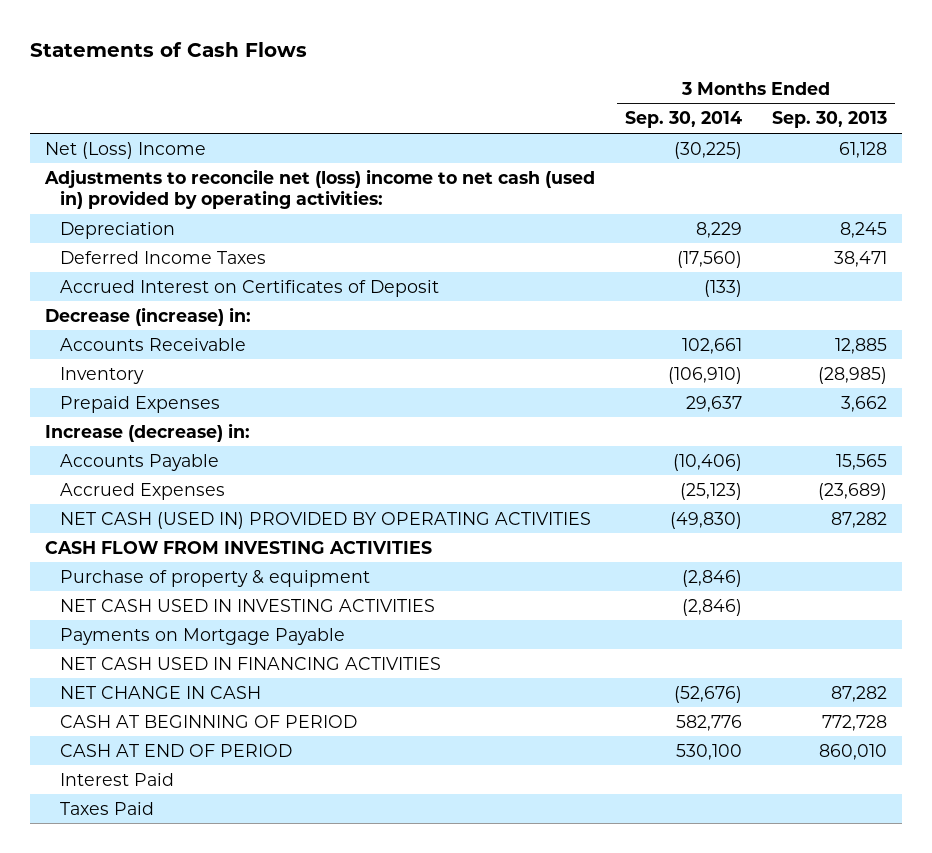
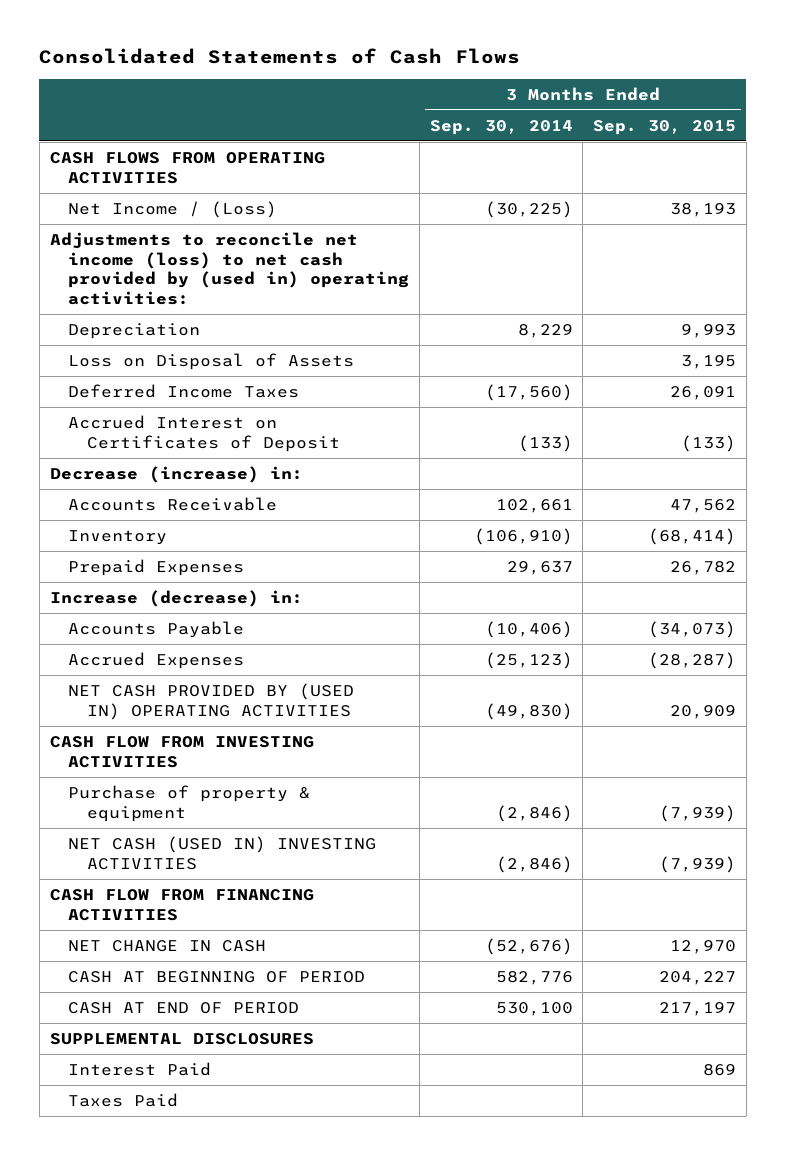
[29,41,307,57] Statements of Cash Flows -> [39,48,521,65] Consolidated Statements of Cash Flows
[772,111,888,129] Sep. 30, 2013 -> none
none -> [593,119,737,135] Sep. 30, 2015
none -> [49,151,325,184] CASH FLOWS FROM OPERATING ACTIVITIES
[44,141,206,159] Net (Loss) Income -> [68,200,278,218] Net Income / (Loss)
[43,168,595,210] Adjustments to reconcile net (loss) income to net cash (used in) provided by operating activities: -> [49,231,410,306] Adjustments to reconcile net income (loss) to net cash provided by (used in) operating activities:
none -> [68,352,355,370] Loss on Disposal of Assets
[60,511,592,529] NET CASH (USED IN) PROVIDED BY OPERATING ACTIVITIES -> [68,682,355,720] NET CASH PROVIDED BY (USED IN) OPERATING ACTIVITIES
[60,627,346,645] Payments on Mortgage Payable -> none
[60,656,442,670] NET CASH USED IN FINANCING ACTIVITIES -> none
[60,598,436,612] NET CASH USED IN INVESTING ACTIVITIES -> [68,835,377,870] NET CASH (USED IN) INVESTING ACTIVITIES
none -> [49,888,314,921] CASH FLOW FROM FINANCING ACTIVITIES
none -> [49,1032,314,1045] SUPPLEMENTAL DISCLOSURES

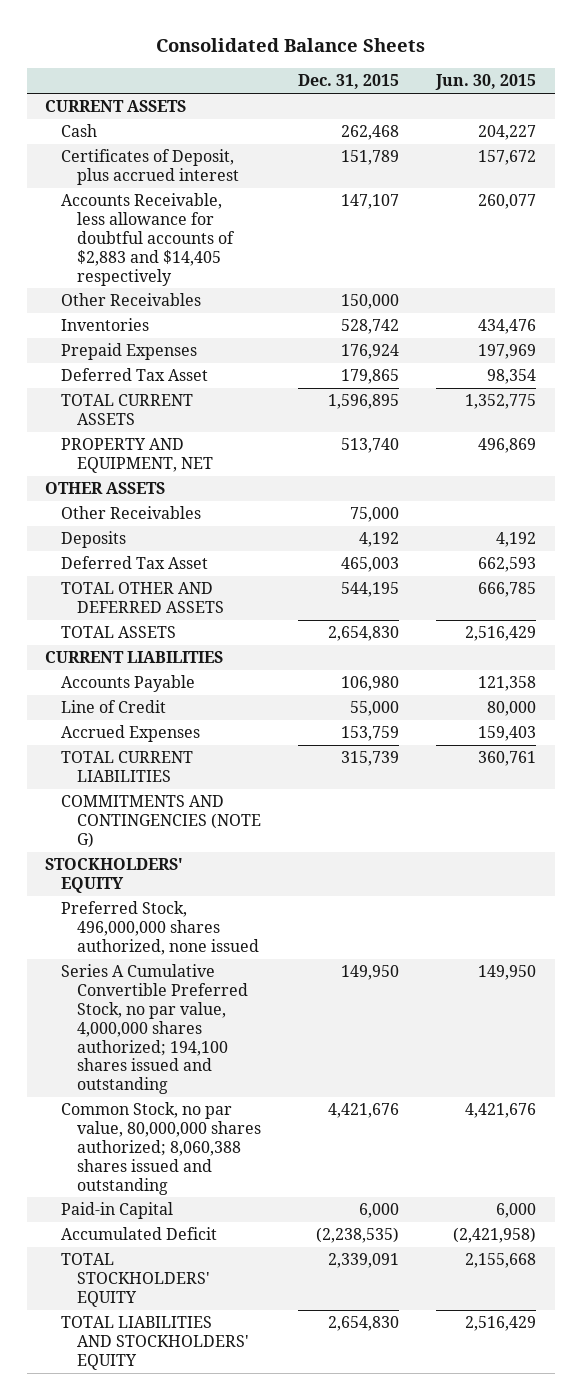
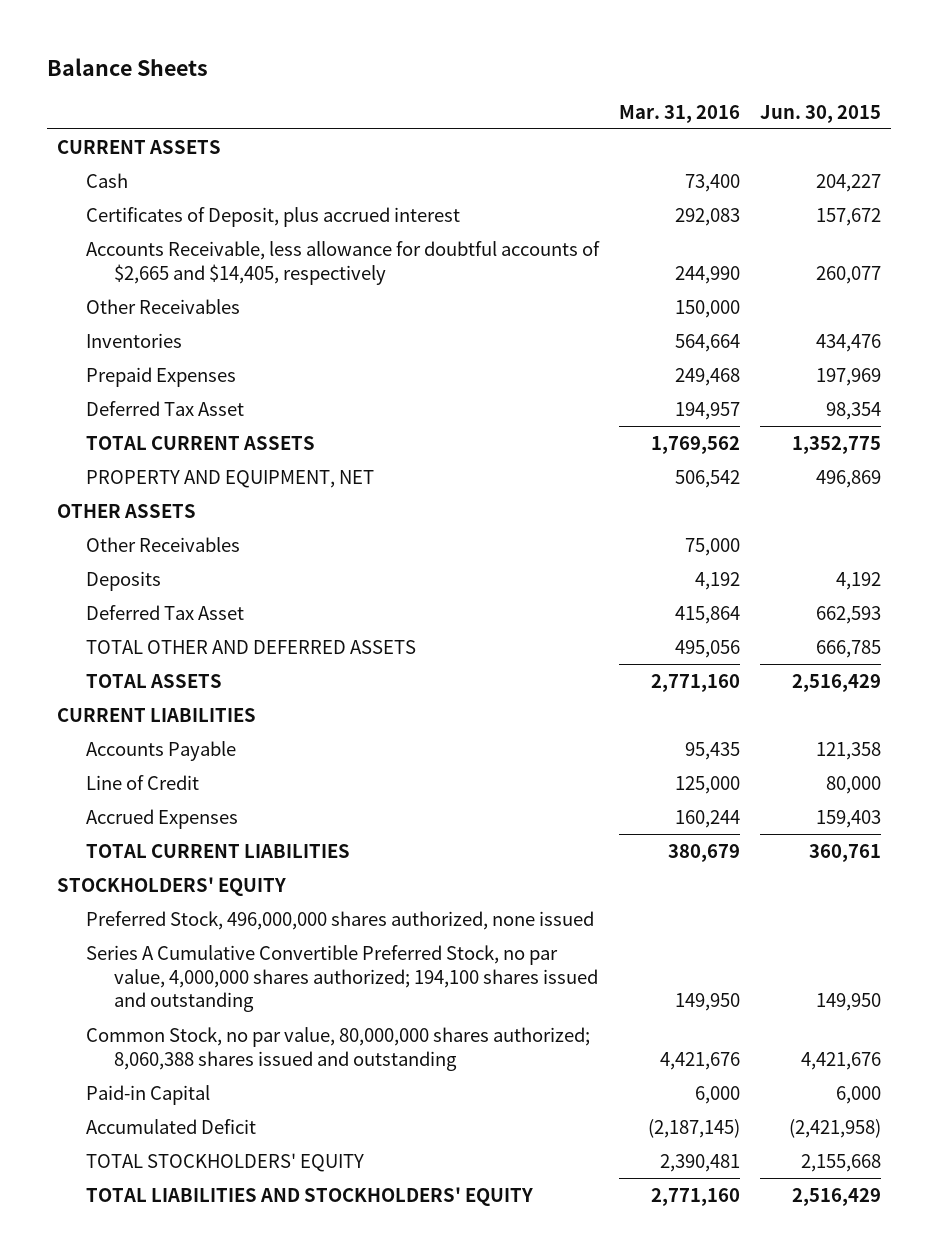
[155,37,425,52] Consolidated Balance Sheets -> [47,58,209,77] Balance Sheets
[297,74,399,90] Dec. 31, 2015 -> none
none -> [618,104,740,123] Mar. 31, 2016
[61,193,235,286] Accounts Receivable, less allowance for doubtful accounts of $2,883 and $14,405 respectively -> [85,240,600,285] Accounts Receivable, less allowance for doubtful accounts of $2,665 and $14,405, respectively
[61,795,261,849] COMMITMENTS AND CONTINGENCIES (NOTE G) -> none

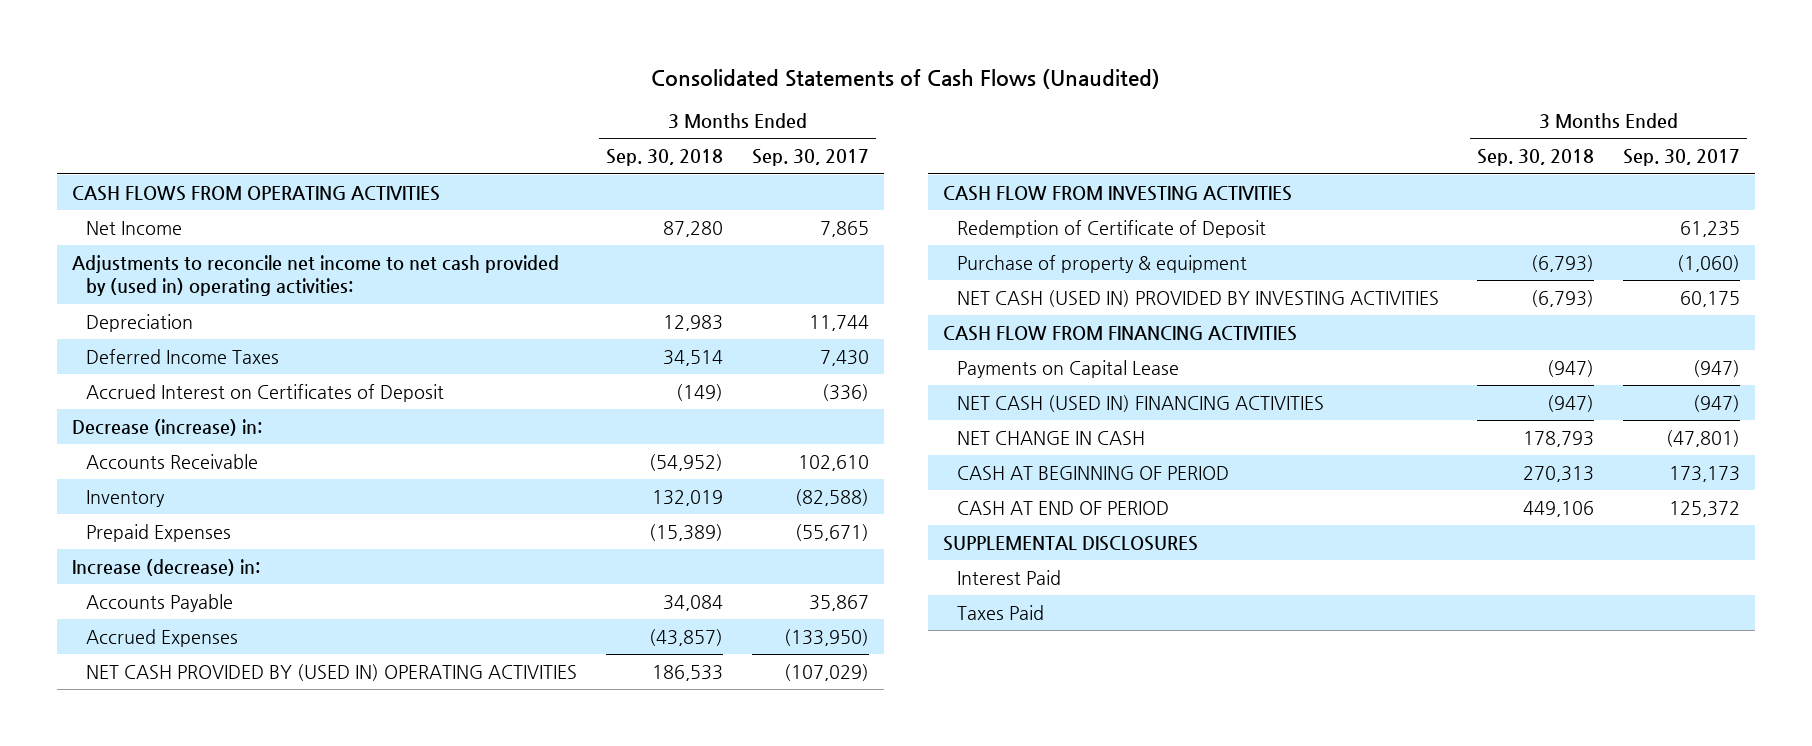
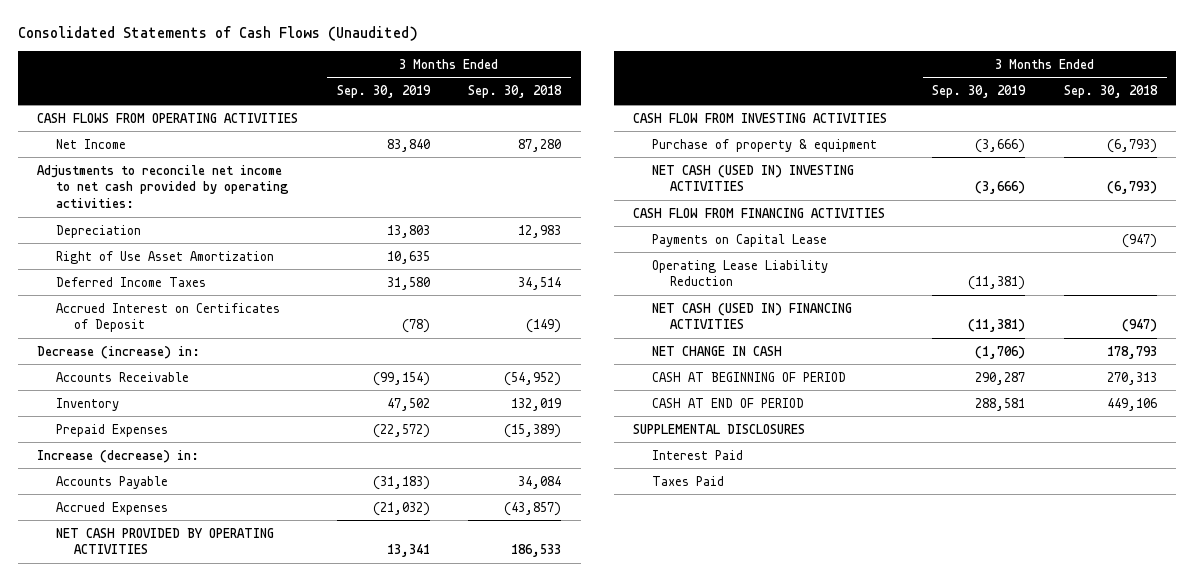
[752,149,870,167] Sep. 30, 2017 -> none
none -> [336,85,431,99] Sep. 30, 2019
[71,254,559,297] Adjustments to reconcile net income to net cash provided by (used in) operating activities: -> [37,164,289,208] Adjustments to reconcile net income to net cash provided by operating activities:
none -> [55,250,274,264] Right of Use Asset Amortization
[85,663,577,681] NET CASH PROVIDED BY (USED IN) OPERATING ACTIVITIES -> [55,527,274,555] NET CASH PROVIDED BY OPERATING ACTIVITIES
[957,219,1267,238] Redemption of Certificate of Deposit -> none
[957,289,1440,307] NET CASH (USED IN) PROVIDED BY INVESTING ACTIVITIES -> [651,164,854,192] NET CASH (USED IN) INVESTING ACTIVITIES
none -> [651,259,828,287] Operating Lease Liability Reduction

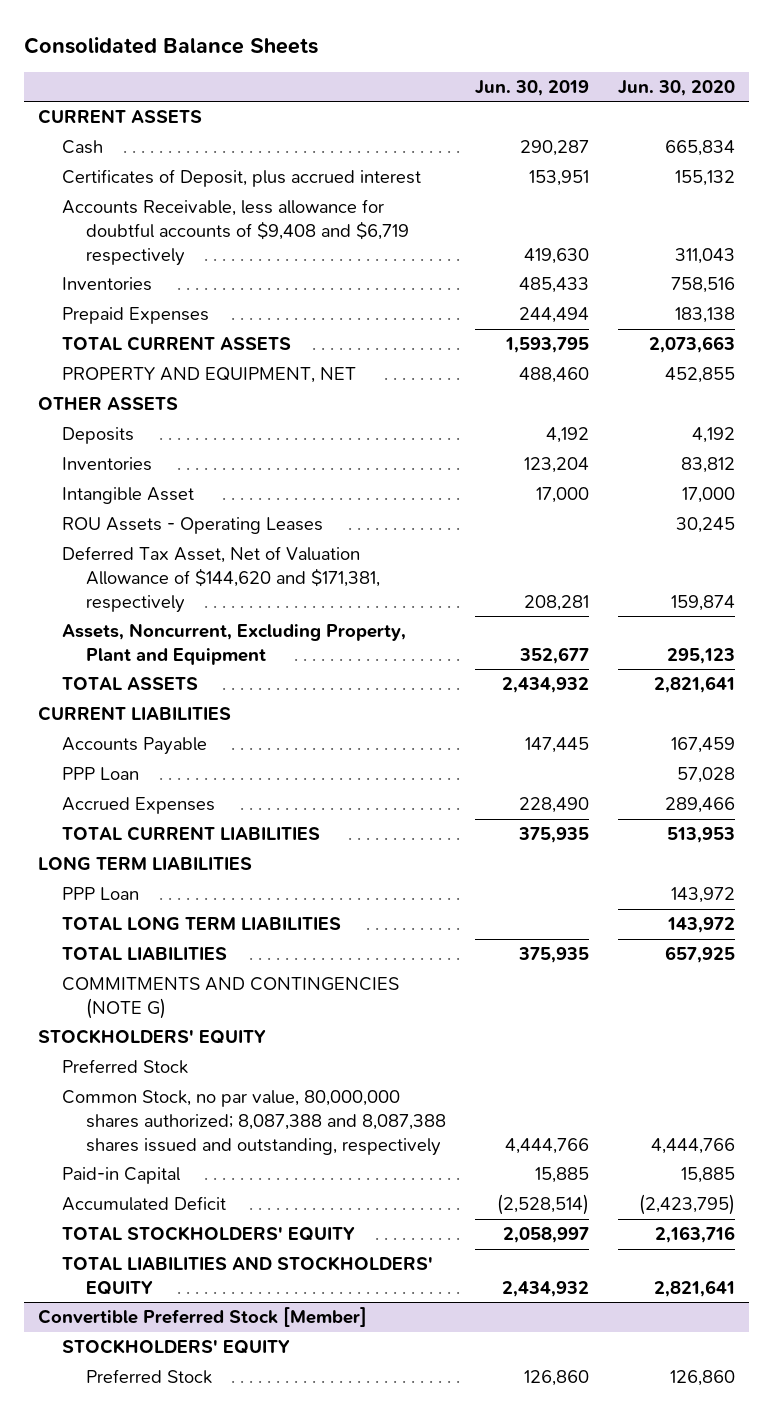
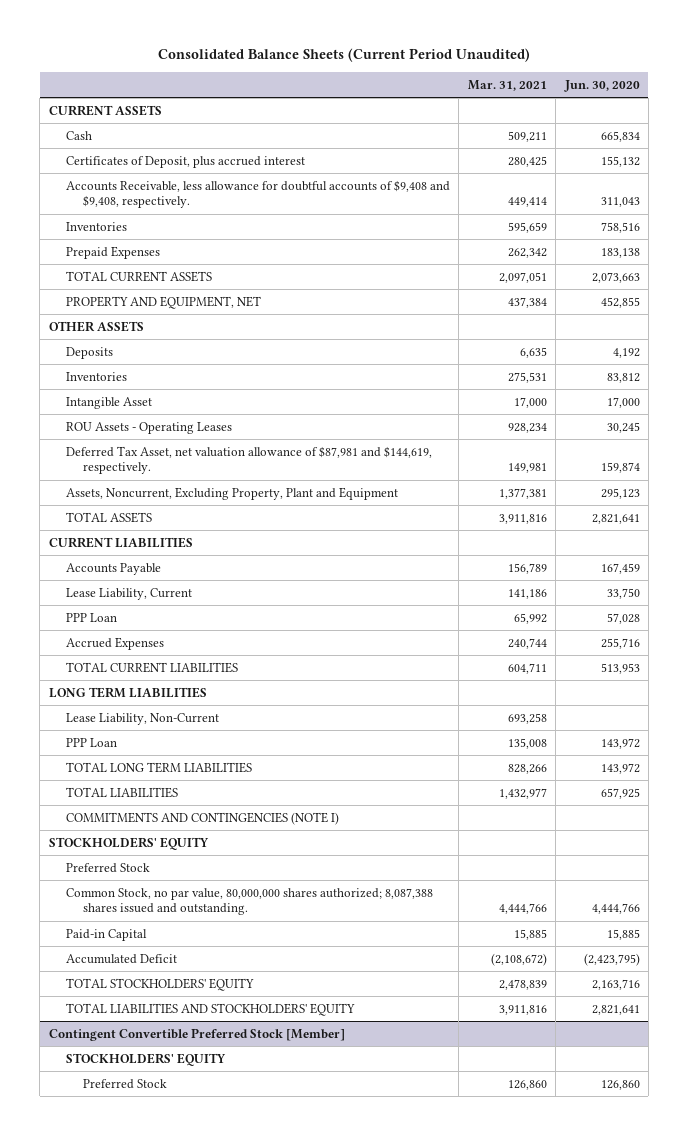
[23,36,318,54] Consolidated Balance Sheets -> [158,48,531,63] Consolidated Balance Sheets (Current Period Unaudited)
[474,79,589,96] Jun. 30, 2019 -> none
none -> [467,79,547,91] Mar. 31, 2021
[62,199,410,266] Accounts Receivable, less allowance for doubtful accounts of $9,408 and $6,719 respectively -> [65,179,450,209] Accounts Receivable, less allowance for doubtful accounts of $9,408 and $9,408, respectively.
[62,546,381,613] Deferred Tax Asset, Net of Valuation Allowance of $144,620 and $171,381, respectively -> [65,445,432,475] Deferred Tax Asset, net valuation allowance of $87,981 and $144,619, respectively.
none -> [65,587,192,600] Lease Liability, Current
[664,797,735,814] 289,466 -> [600,637,640,649] 255,716
none -> [65,712,219,725] Lease Liability, Non-Current
[62,977,400,1019] COMMITMENTS AND CONTINGENCIES (NOTE G) -> [65,811,339,825] COMMITMENTS AND CONTINGENCIES (NOTE I)
[62,1090,447,1156] Common Stock, no par value, 80,000,000 shares authorized; 8,087,388 and 8,087,388 shares issued and outstanding, respectively -> [65,887,433,916] Common Stock, no par value, 80,000,000 shares authorized; 8,087,388 shares issued and outstanding.
[38,1307,368,1328] Convertible Preferred Stock [Member] -> [48,1027,345,1041] Contingent Convertible Preferred Stock [Member]

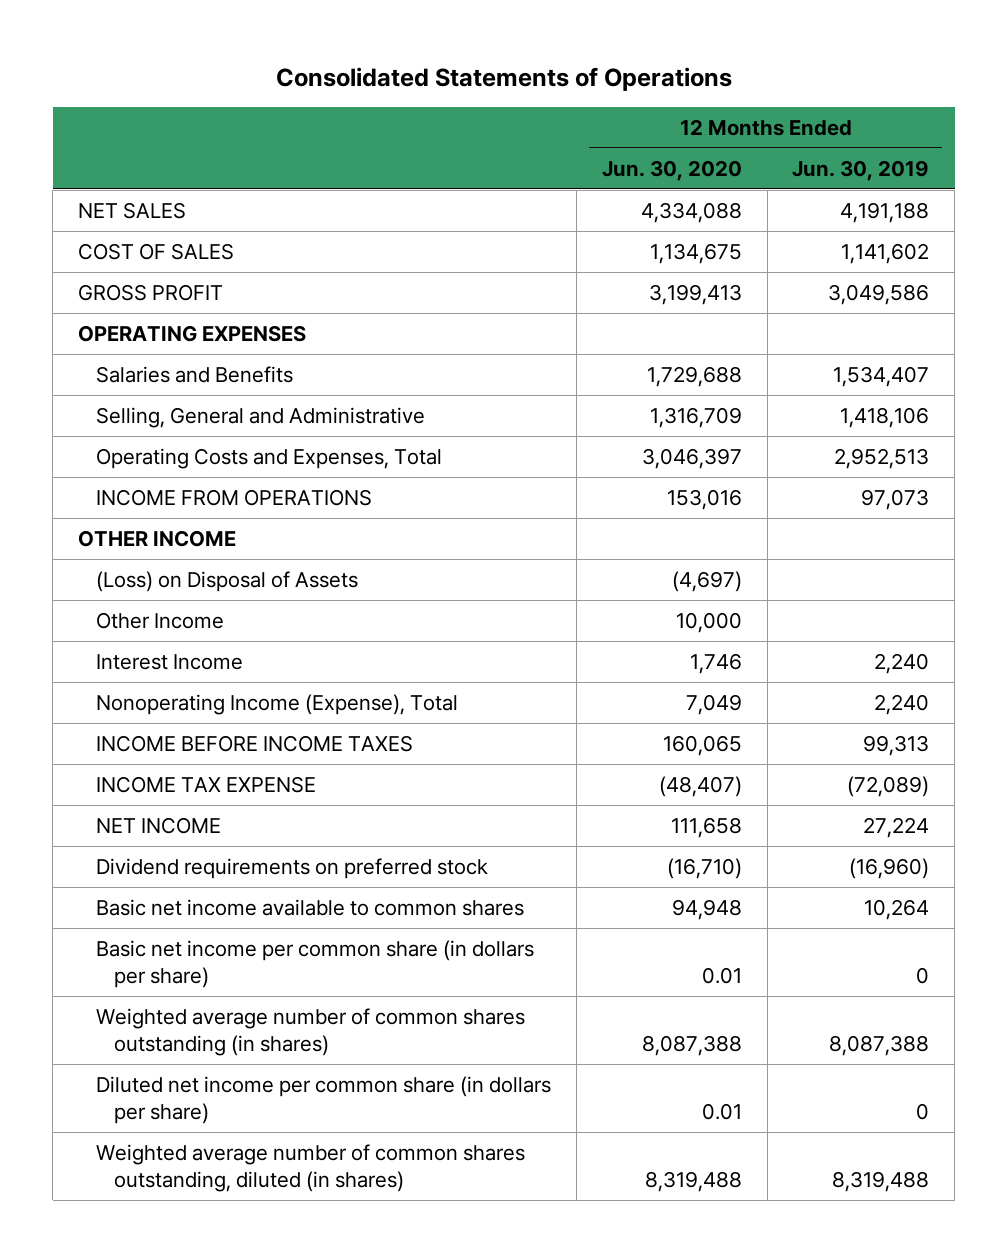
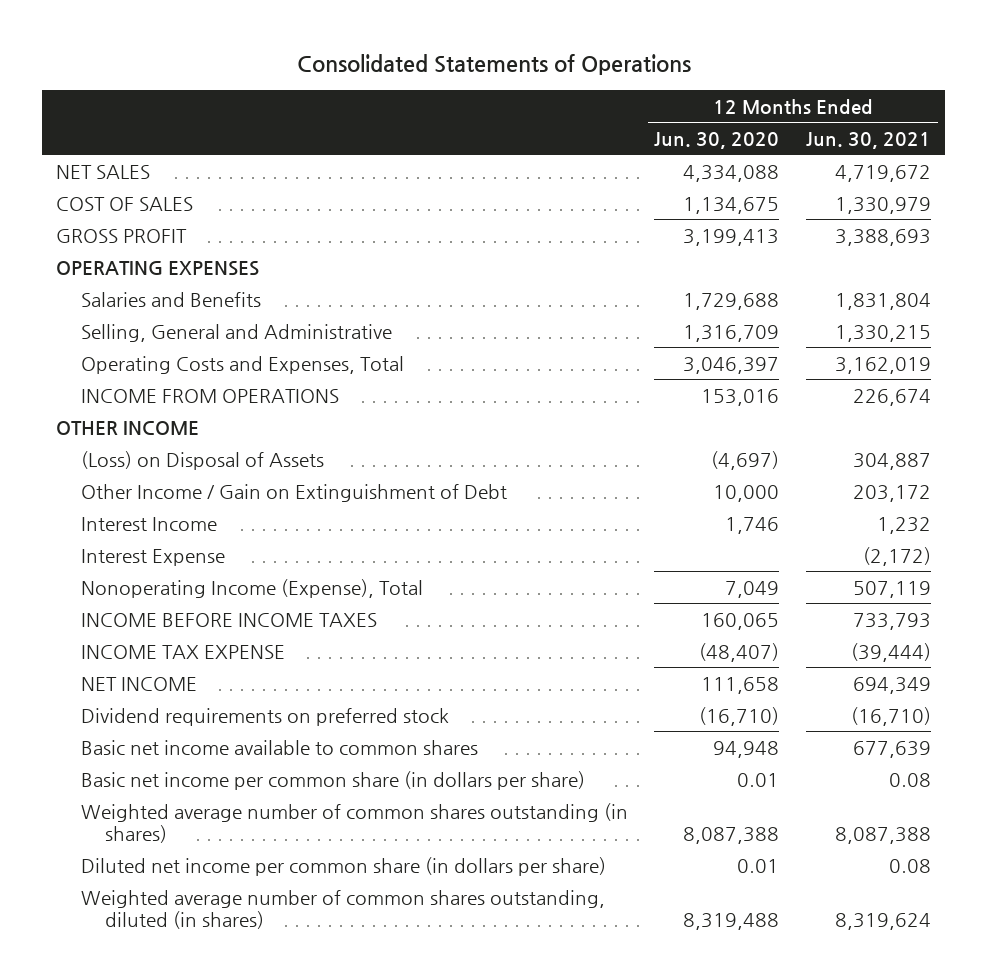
[792,159,930,181] Jun. 30, 2019 -> none
none -> [806,131,932,149] Jun. 30, 2021
[95,611,224,629] Other Income -> [80,483,507,502] Other Income / Gain on Extinguishment of Debt
none -> [80,548,225,566] Interest Expense

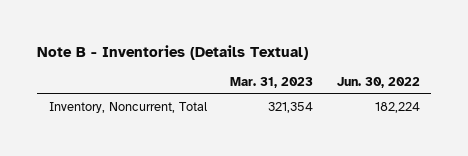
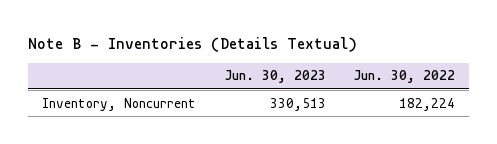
[230,76,314,88] Mar. 31, 2023 -> none
none -> [224,70,326,84] Jun. 30, 2023
[48,102,207,114] Inventory, Noncurrent, Total -> [42,97,197,111] Inventory, Noncurrent

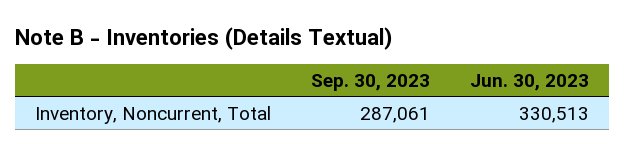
[354,70,456,84] Jun. 30, 2022 -> none
none -> [311,73,431,91] Sep. 30, 2023
[42,97,197,111] Inventory, Noncurrent -> [35,105,272,124] Inventory, Noncurrent, Total

